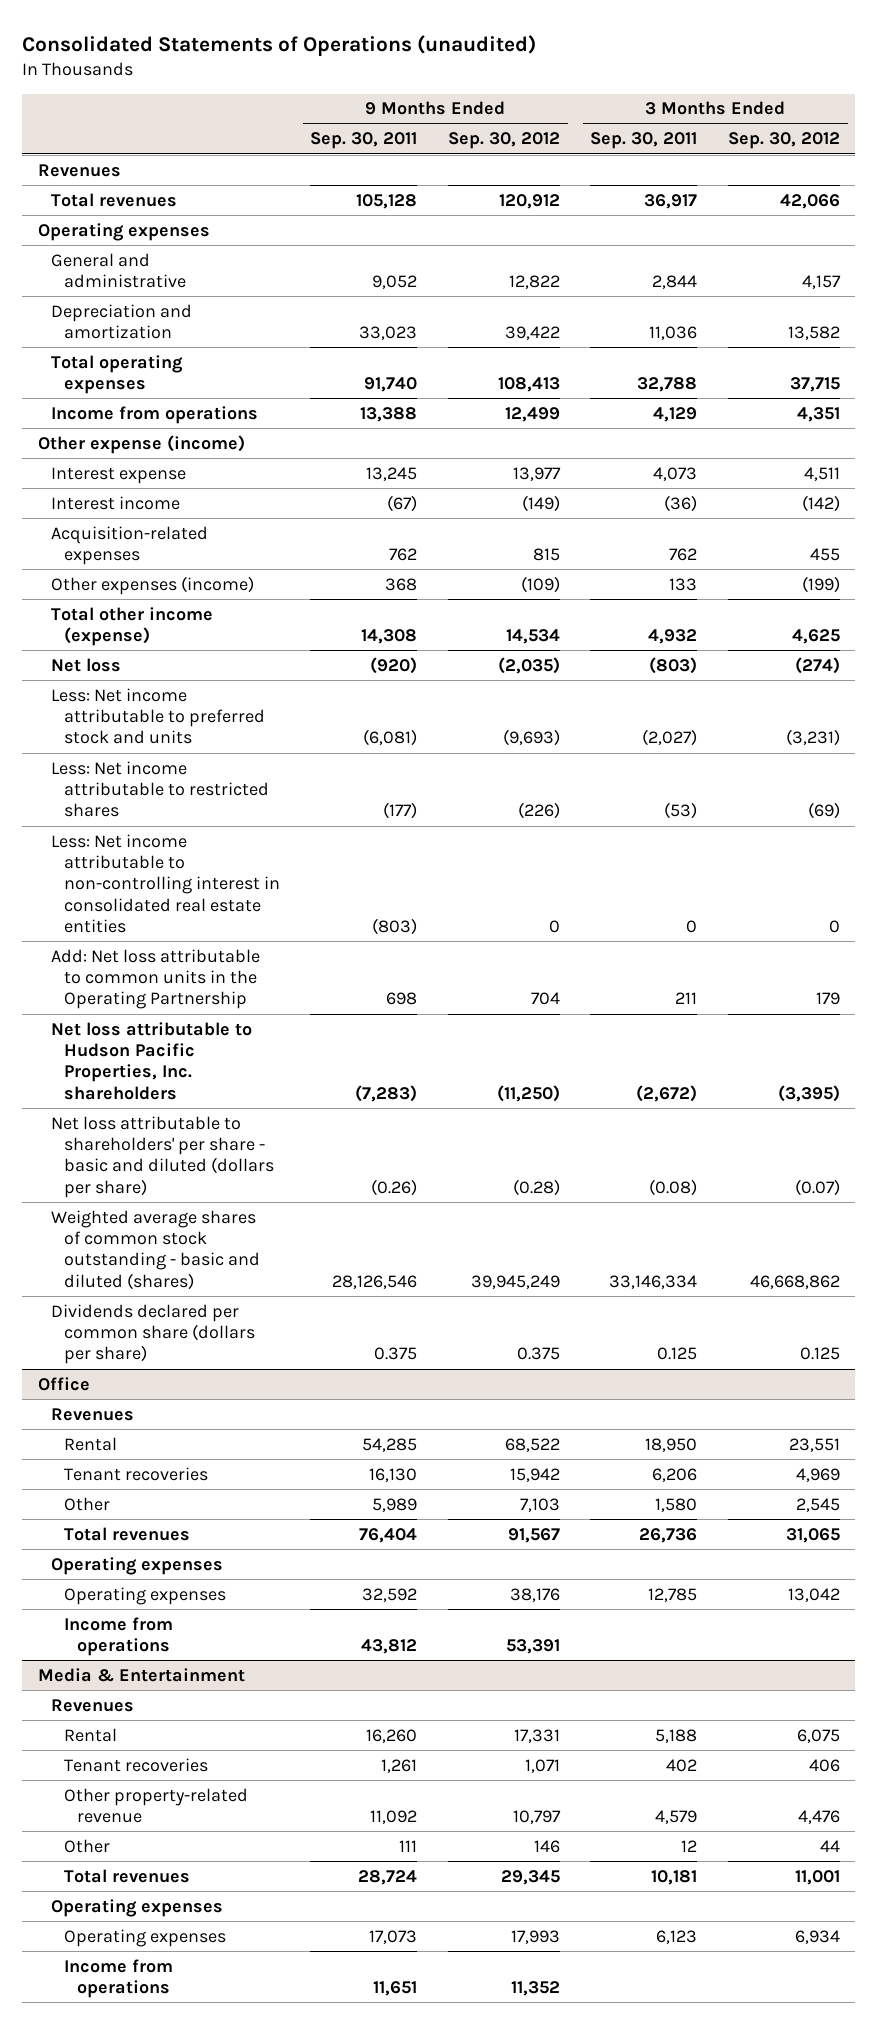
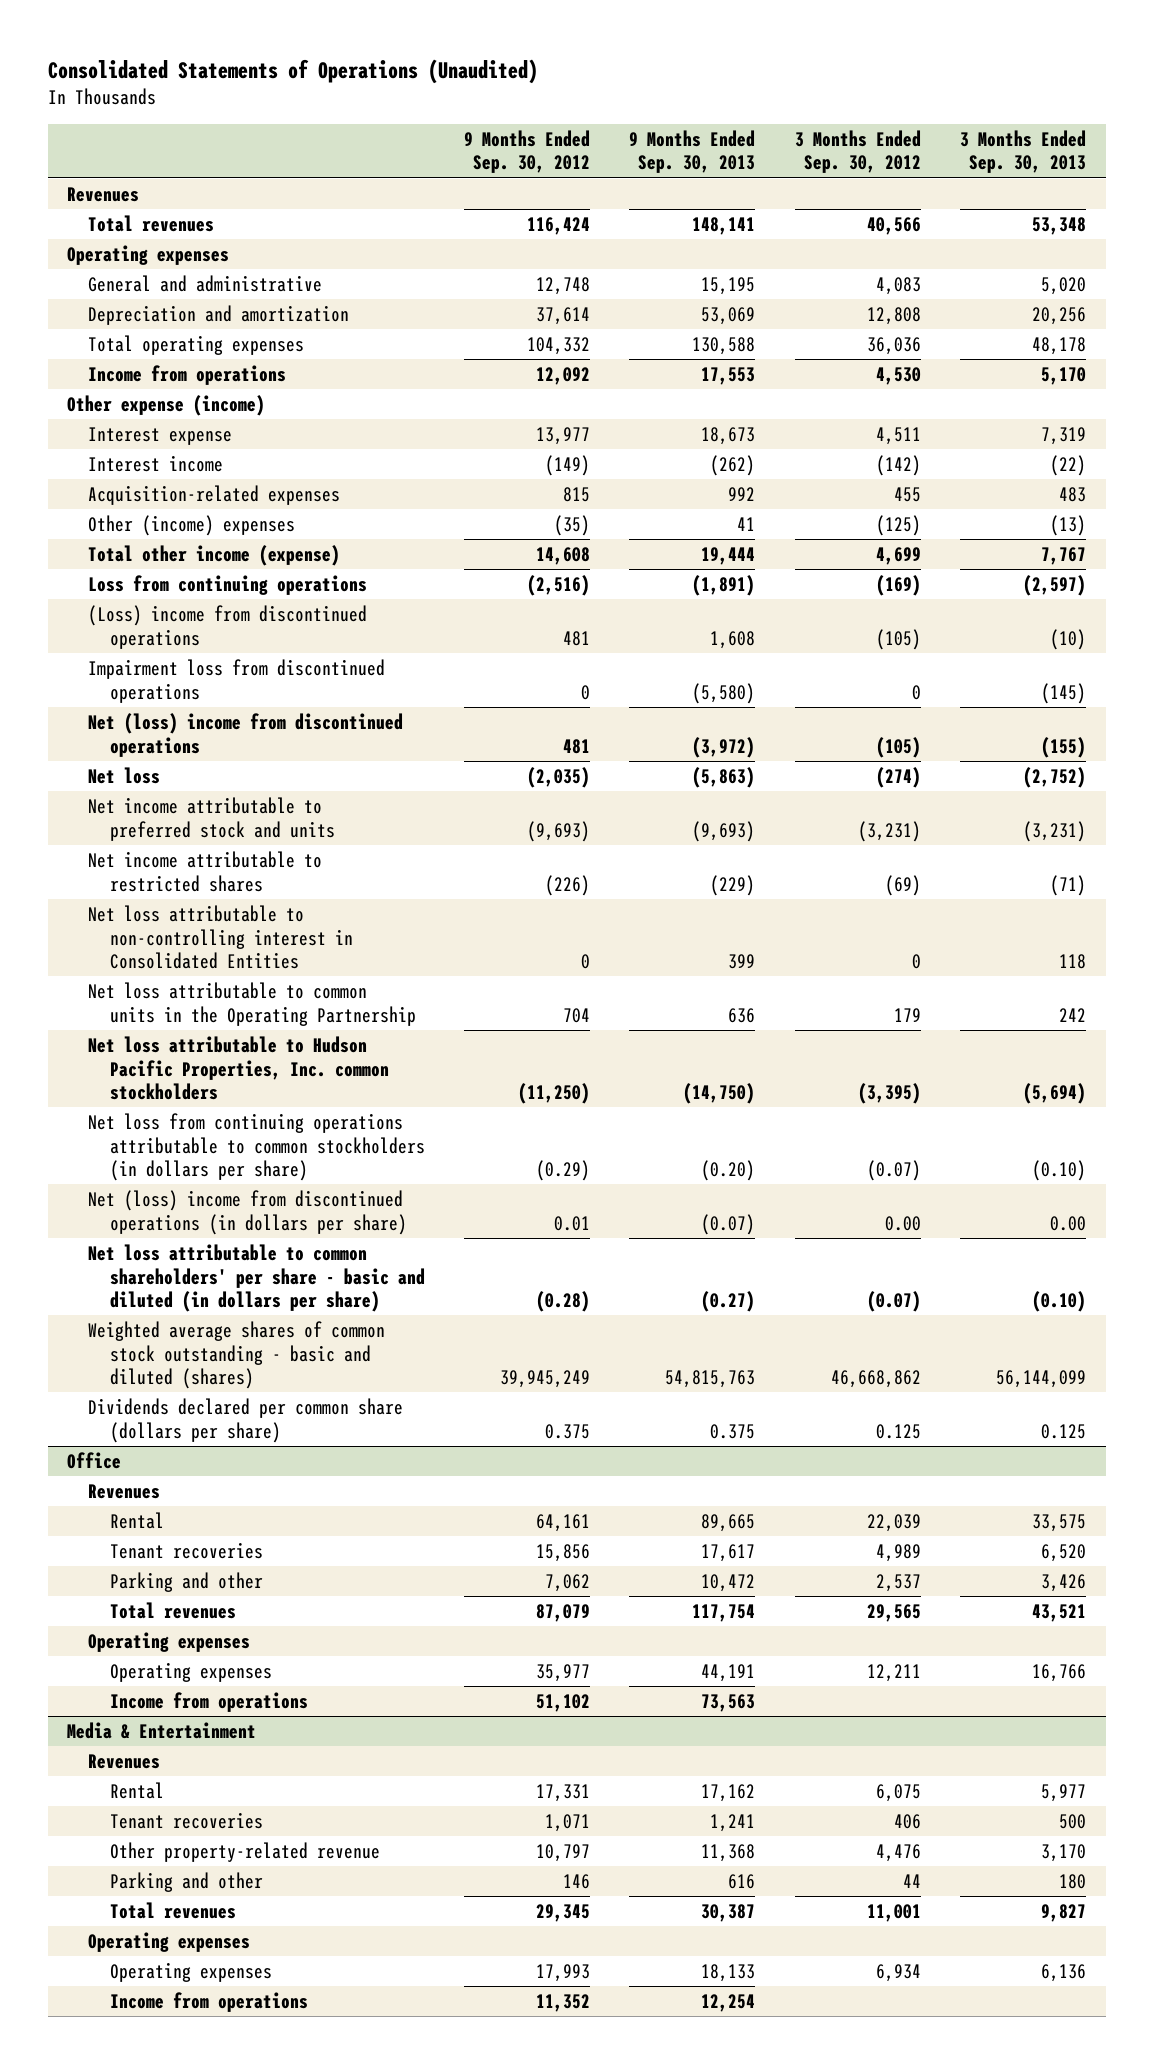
[22,34,537,56] Consolidated Statements of Operations (unaudited) -> [47,58,538,84] Consolidated Statements of Operations (Unaudited)
[310,132,418,150] Sep. 30, 2011 -> none
[590,132,698,150] Sep. 30, 2011 -> none
none -> [629,129,756,174] 9 Months Ended Sep. 30, 2013
none -> [959,129,1086,174] 3 Months Ended Sep. 30, 2013
[498,193,560,209] 120,912 -> [526,216,590,235] 116,424
[779,193,840,209] 42,066 -> [866,216,921,235] 40,566
[508,275,560,290] 12,822 -> [535,276,590,295] 12,748
[801,275,841,290] 4,157 -> [875,276,921,295] 4,083
[504,326,560,341] 39,422 -> [535,306,590,325] 37,614
[787,326,840,341] 13,582 -> [866,306,921,325] 12,808
[497,377,560,393] 108,413 -> [526,336,590,355] 104,332
[789,377,840,393] 37,715 -> [866,336,921,355] 36,036
[504,406,560,422] 12,499 -> [535,366,590,385] 12,092
[796,406,840,422] 4,351 -> [875,366,921,385] 4,530
[50,575,254,595] Other expenses (income) -> [88,514,296,536] Other (income) expenses
[520,575,560,593] (109) -> [553,514,590,536] (35)
[801,575,840,593] (199) -> [875,514,921,536] (125)
[505,629,560,645] 14,534 -> [535,546,590,565] 14,608
[791,629,840,645] 4,625 -> [875,546,921,565] 4,699
none -> [88,574,368,595] Loss from continuing operations
none -> [88,604,368,649] (Loss) income from discontinued operations
none -> [88,658,386,703] Impairment loss from discontinued operations
none -> [88,712,404,757] Net (loss) income from discontinued operations
[50,687,265,745] Less: Net income attributable to preferred stock and units -> [88,796,335,841] Net income attributable to preferred stock and units
[50,760,269,818] Less: Net income attributable to restricted shares -> [88,850,323,892] Net income attributable to restricted shares
[50,833,280,933] Less: Net income attributable to non-controlling interest in consolidated real estate entities -> [88,904,353,970] Net loss attributable to non-controlling interest in Consolidated Entities
[50,948,260,1010] Add: Net loss attributable to common units in the Operating Partnership -> [88,981,416,1026] Net loss attributable to common units in the Operating Partnership
[50,1021,252,1100] Net loss attributable to Hudson Pacific Properties, Inc. shareholders -> [88,1035,389,1101] Net loss attributable to Hudson Pacific Properties, Inc. common stockholders
none -> [88,1112,425,1182] Net loss from continuing operations attributable to common stockholders (in dollars per share)
none -> [88,1189,407,1235] Net (loss) income from discontinued operations (in dollars per share)
[50,1115,274,1198] Net loss attributable to shareholders' per share - basic and diluted (dollars per share) -> [88,1243,425,1313] Net loss attributable to common shareholders' per share - basic and diluted (in dollars per share)
[504,1437,560,1452] 68,522 -> [535,1513,590,1532] 64,161
[788,1437,840,1452] 23,551 -> [866,1513,921,1532] 22,039
[509,1467,560,1482] 15,942 -> [535,1543,590,1562] 15,856
[795,1467,840,1482] 4,969 -> [875,1543,921,1562] 4,989
[63,1496,110,1511] Other -> [109,1571,263,1592] Parking and other
[519,1497,560,1512] 7,103 -> [544,1573,590,1592] 7,062
[795,1497,840,1512] 2,545 -> [875,1573,921,1592] 2,537
[507,1527,560,1543] 91,567 -> [535,1603,590,1622] 87,079
[785,1527,840,1543] 31,065 -> [866,1603,921,1622] 29,565
[509,1587,560,1602] 38,176 -> [535,1663,590,1682] 35,977
[787,1587,840,1602] 13,042 -> [866,1663,921,1682] 12,211
[505,1639,560,1655] 53,391 -> [535,1693,590,1712] 51,102
[63,1838,110,1853] Other -> [109,1871,263,1892] Parking and other

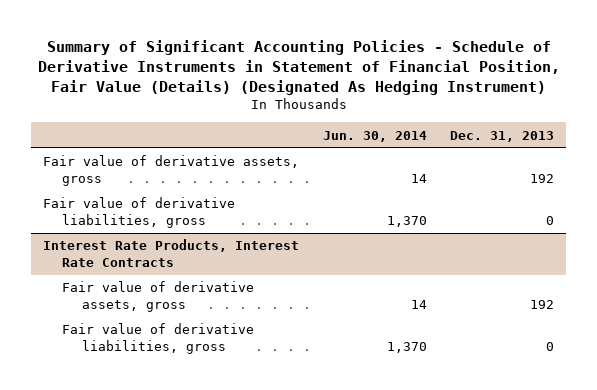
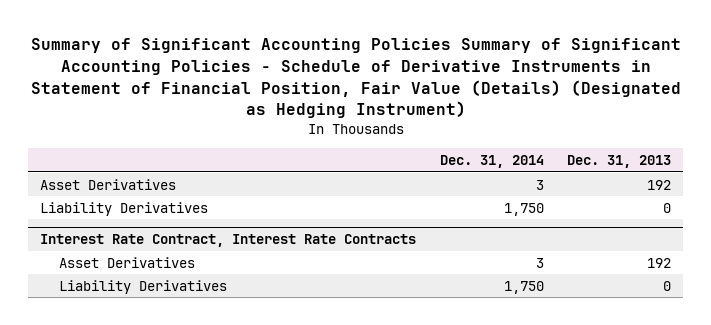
[37,39,560,95] Summary of Significant Accounting Policies - Schedule of Derivative Instruments in Statement of Financial Position, Fair Value (Details) (Designated As Hedging Instrument) -> [30,38,681,119] Summary of Significant Accounting Policies Summary of Significant Accounting Policies - Schedule of Derivative Instruments in Statement of Financial Position, Fair Value (Details) (Designated as Hedging Instrument)
[322,130,427,142] Jun. 30, 2014 -> none
none -> [439,155,544,169] Dec. 31, 2014
[43,155,300,187] Fair value of derivative assets, gross -> [40,178,177,190] Asset Derivatives
[43,197,236,229] Fair value of derivative liabilities, gross -> [40,201,209,216] Liability Derivatives
[43,239,300,268] Interest Rate Products, Interest Rate Contracts -> [40,234,417,248] Interest Rate Contract, Interest Rate Contracts
[62,281,255,313] Fair value of derivative assets, gross -> [59,256,196,268] Asset Derivatives
[62,323,255,355] Fair value of derivative liabilities, gross -> [59,279,228,294] Liability Derivatives

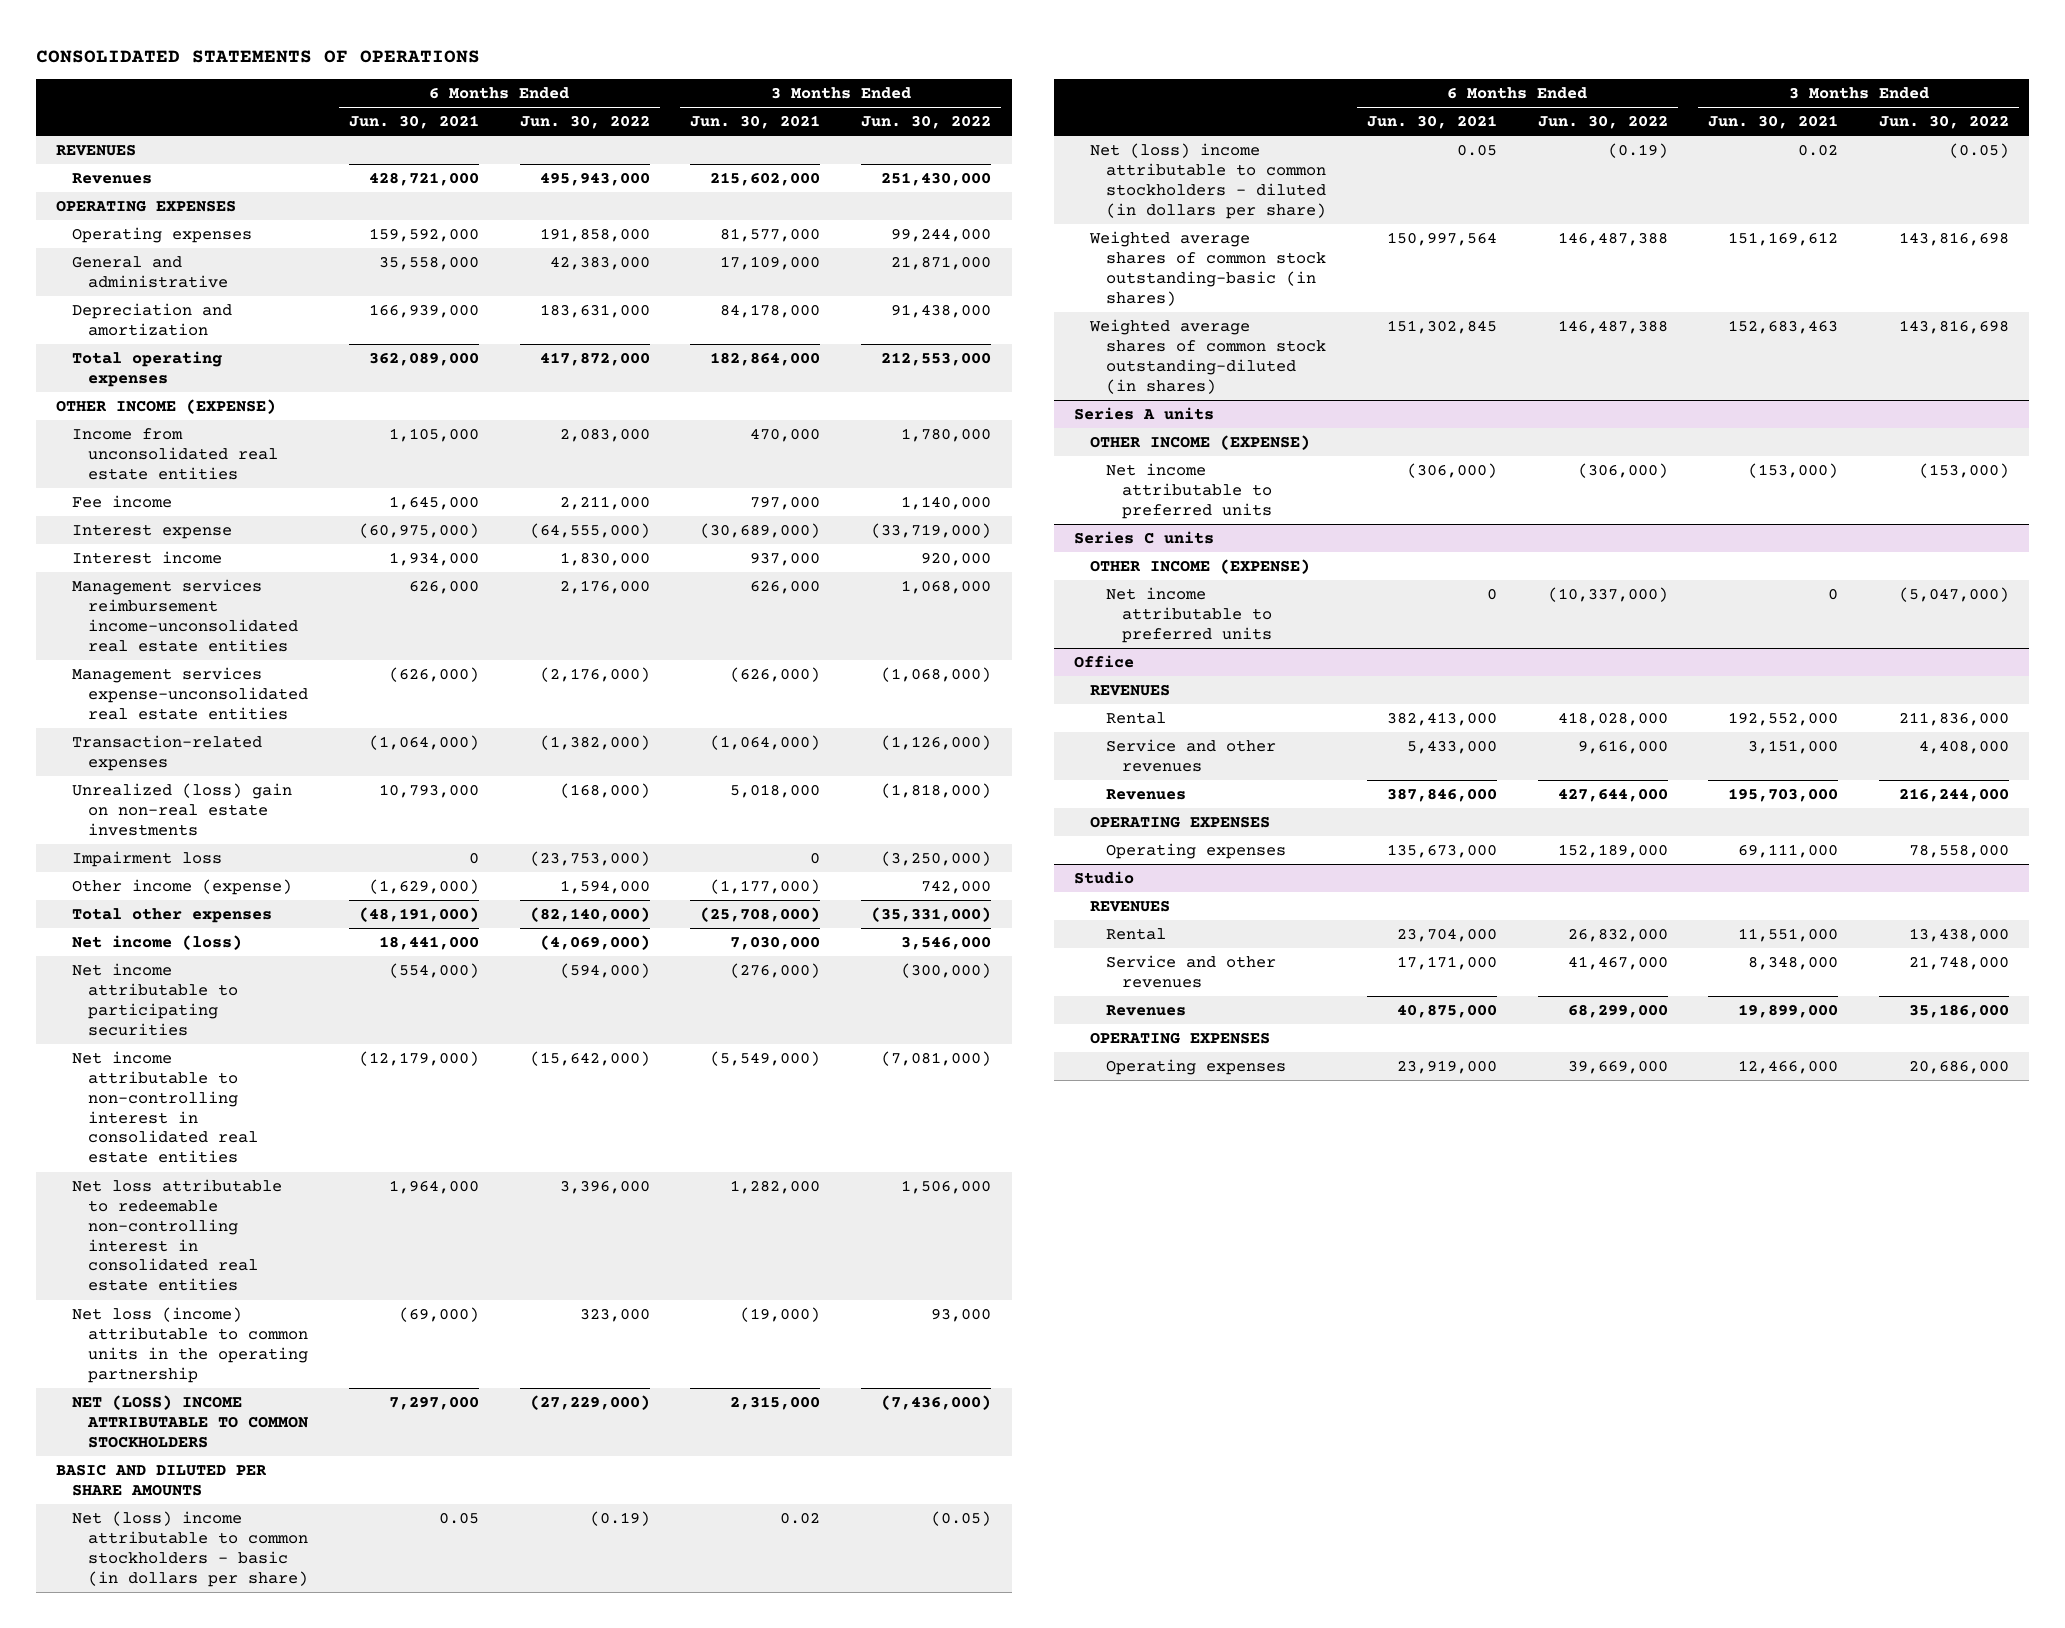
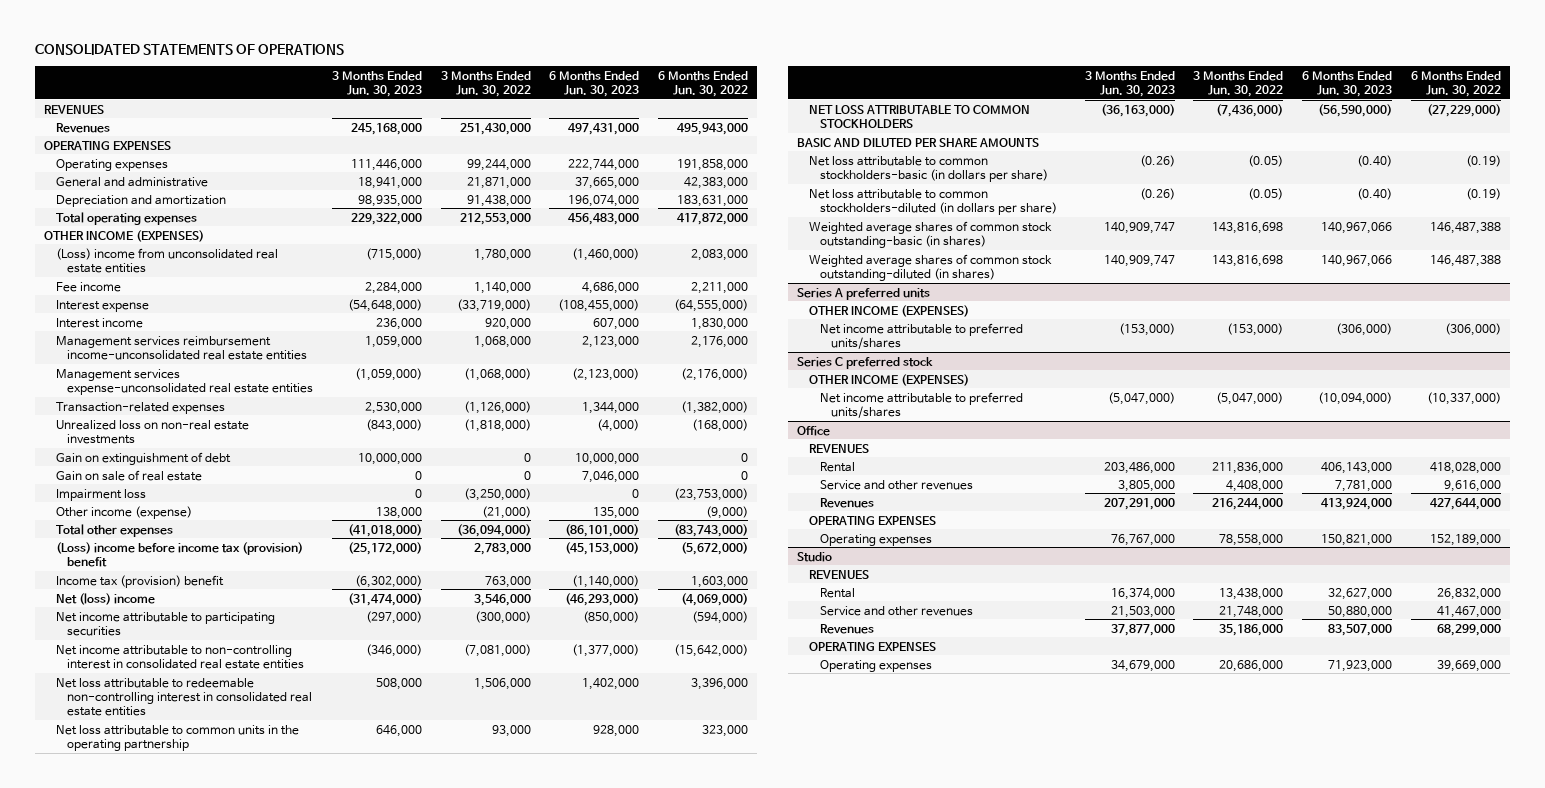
[348,115,479,130] Jun. 30, 2021 -> none
[690,115,821,130] Jun. 30, 2021 -> none
none -> [331,70,422,97] 3 Months Ended Jun. 30, 2023
none -> [549,70,640,97] 6 Months Ended Jun. 30, 2023
[56,399,277,415] OTHER INCOME (EXPENSE) -> [44,229,205,242] OTHER INCOME (EXPENSES)
[72,428,279,480] Income from unconsolidated real estate entities -> [55,247,278,273] (Loss) income from unconsolidated real estate entities
[72,783,293,836] Unrealized (loss) gain on non-real estate investments -> [55,419,249,444] Unrealized loss on non-real estate investments
none -> [55,451,231,465] Gain on extinguishment of debt
none -> [55,469,202,481] Gain on sale of real estate
[559,880,650,895] 1,594,000 -> [706,505,749,519] (9,000)
[921,880,992,895] 742,000 -> [481,505,531,519] (21,000)
[529,907,650,923] (82,140,000) -> [674,523,749,537] (83,743,000)
[871,907,992,923] (35,331,000) -> [456,523,531,537] (36,094,000)
none -> [55,541,303,567] (Loss) income before income tax (provision) benefit
none -> [55,574,224,588] Income tax (provision) benefit
[72,935,243,951] Net income (loss) -> [55,592,155,605] Net (loss) income
[72,1307,309,1383] Net loss (income) attributable to common units in the operating partnership -> [55,724,299,751] Net loss attributable to common units in the operating partnership
[72,1395,309,1448] NET (LOSS) INCOME ATTRIBUTABLE TO COMMON STOCKHOLDERS -> [808,104,1030,128] NET LOSS ATTRIBUTABLE TO COMMON STOCKHOLDERS
[72,1511,309,1587] Net (loss) income attributable to common stockholders - basic (in dollars per share) -> [808,155,1049,182] Net loss attributable to common stockholders-basic (in dollars per share)
[1090,143,1327,219] Net (loss) income attributable to common stockholders - diluted (in dollars per share) -> [808,188,1058,215] Net loss attributable to common stockholders-diluted (in dollars per share)
[1074,407,1215,421] Series A units -> [797,287,931,300] Series A preferred units
[1090,435,1311,451] OTHER INCOME (EXPENSE) -> [808,304,969,317] OTHER INCOME (EXPENSES)
[1106,463,1273,519] Net income attributable to preferred units -> [820,322,1024,349] Net income attributable to preferred units/shares
[1074,531,1215,545] Series C units -> [797,356,934,369] Series C preferred stock
[1090,559,1311,575] OTHER INCOME (EXPENSE) -> [808,373,969,386] OTHER INCOME (EXPENSES)
[1106,587,1273,643] Net income attributable to preferred units -> [820,391,1024,418] Net income attributable to preferred units/shares

